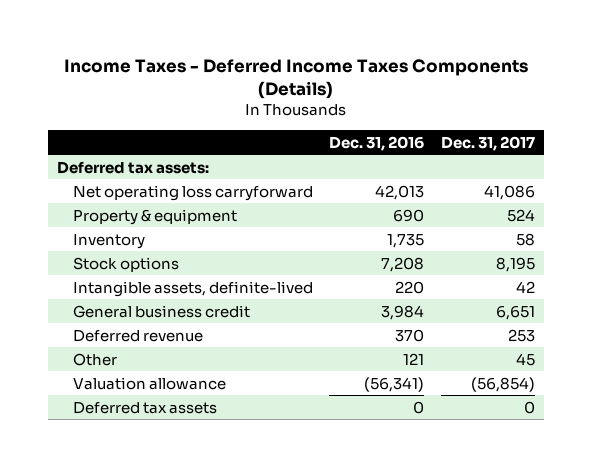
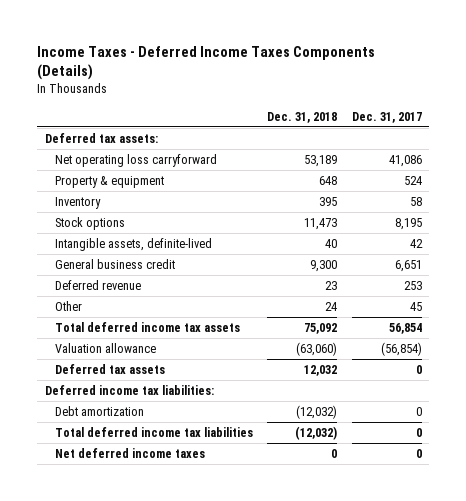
[329,135,425,151] Dec. 31, 2016 -> none
none -> [267,111,338,123] Dec. 31, 2018
none -> [54,322,240,333] Total deferred income tax assets
none -> [44,385,214,396] Deferred income tax liabilities:
none -> [54,406,144,417] Debt amortization
none -> [54,427,253,438] Total deferred income tax liabilities
none -> [54,448,205,459] Net deferred income taxes

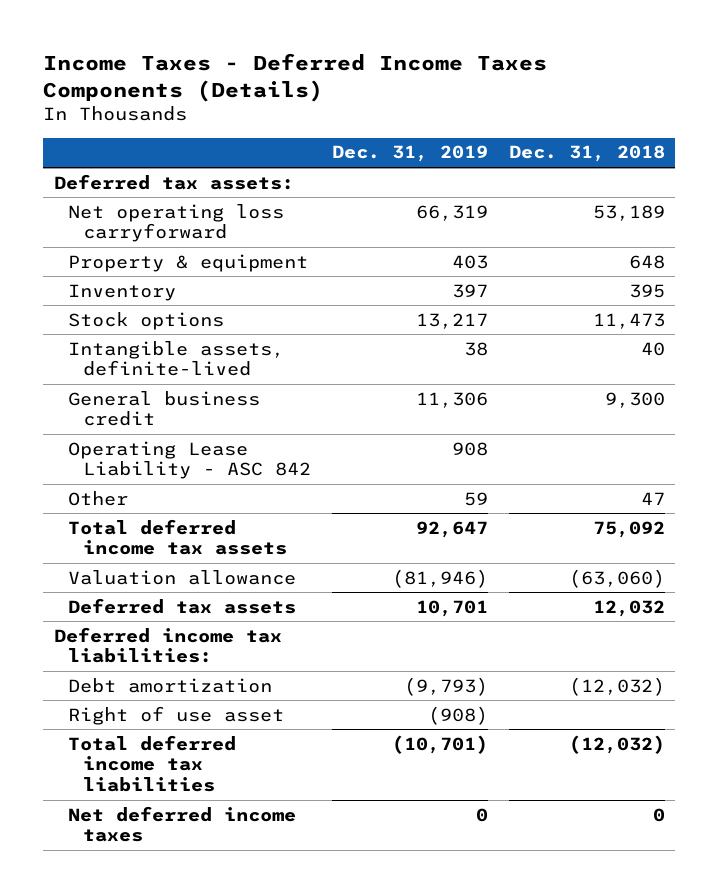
[351,111,422,123] Dec. 31, 2017 -> none
none -> [331,145,488,163] Dec. 31, 2019
[54,280,141,291] Deferred revenue -> none
none -> [68,440,311,480] Operating Lease Liability - ASC 842
[325,302,338,312] 24 -> [640,491,665,505] 47
none -> [68,705,285,725] Right of use asset

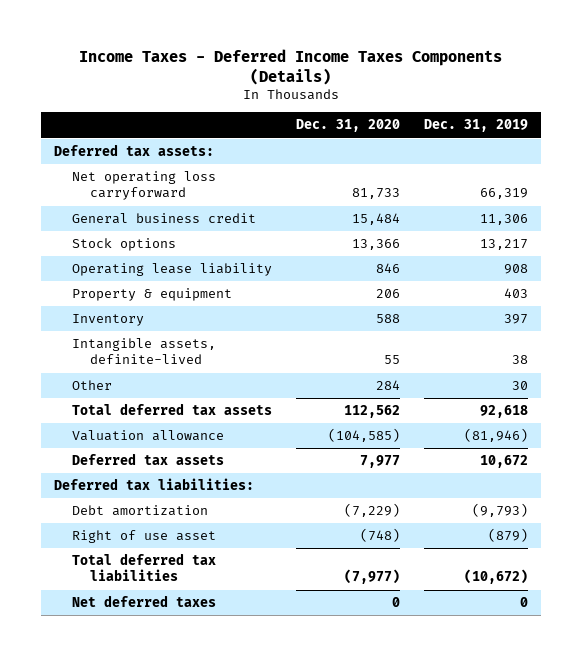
[508,145,665,163] Dec. 31, 2018 -> none
none -> [296,119,401,133] Dec. 31, 2020
[68,390,261,427] General business credit -> [71,213,256,225] General business credit
[68,311,225,330] Stock options -> [71,238,176,252] Stock options
none -> [71,263,272,277] Operating lease liability
[68,440,311,480] Operating Lease Liability - ASC 842 -> none
[463,491,488,506] 59 -> [512,381,529,391] 30
[68,518,287,556] Total deferred income tax assets -> [71,403,272,416] Total deferred tax assets
[415,520,488,538] 92,647 -> [480,405,529,419] 92,618
[415,599,488,617] 10,701 -> [480,455,529,469] 10,672
[53,626,282,664] Deferred income tax liabilities: -> [53,478,254,491] Deferred tax liabilities:
[427,705,488,725] (908) -> [488,528,529,543] (879)
[68,734,237,793] Total deferred income tax liabilities -> [71,553,216,582] Total deferred tax liabilities
[391,734,488,754] (10,701) -> [464,569,529,585] (10,672)
[68,805,297,843] Net deferred income taxes -> [71,595,216,608] Net deferred taxes

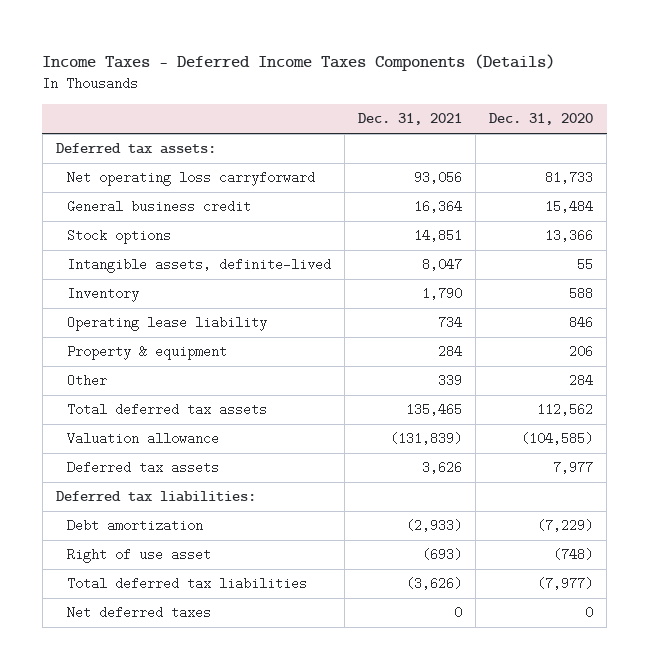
[424,119,529,133] Dec. 31, 2019 -> none
none -> [358,113,463,126] Dec. 31, 2021
[71,338,216,365] Intangible assets, definite-lived -> [67,258,332,274] Intangible assets, definite-lived
[71,314,144,327] Inventory -> [67,287,140,303] Inventory

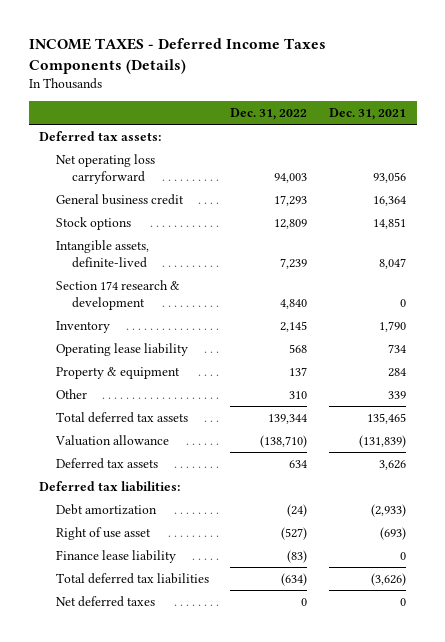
[42,53,556,71] Income Taxes - Deferred Income Taxes Components (Details) -> [28,38,326,74] INCOME TAXES - Deferred Income Taxes Components (Details)
[489,113,594,126] Dec. 31, 2020 -> none
none -> [230,107,308,120] Dec. 31, 2022
none -> [55,279,180,310] Section 174 research & development
none -> [55,549,176,563] Finance lease liability

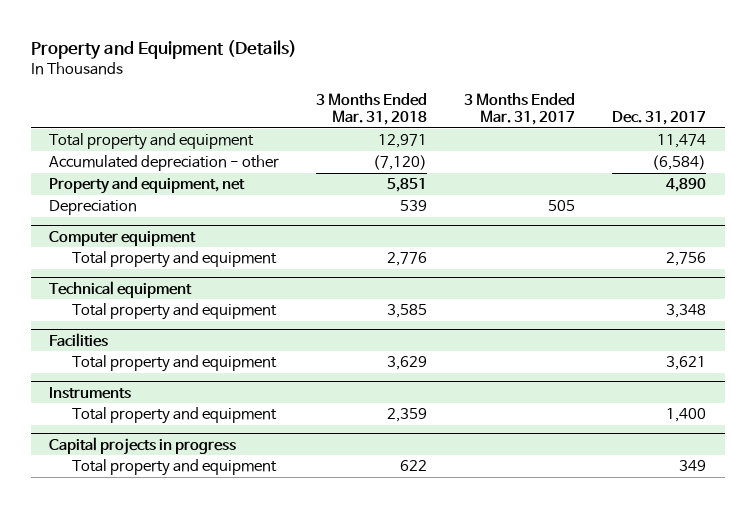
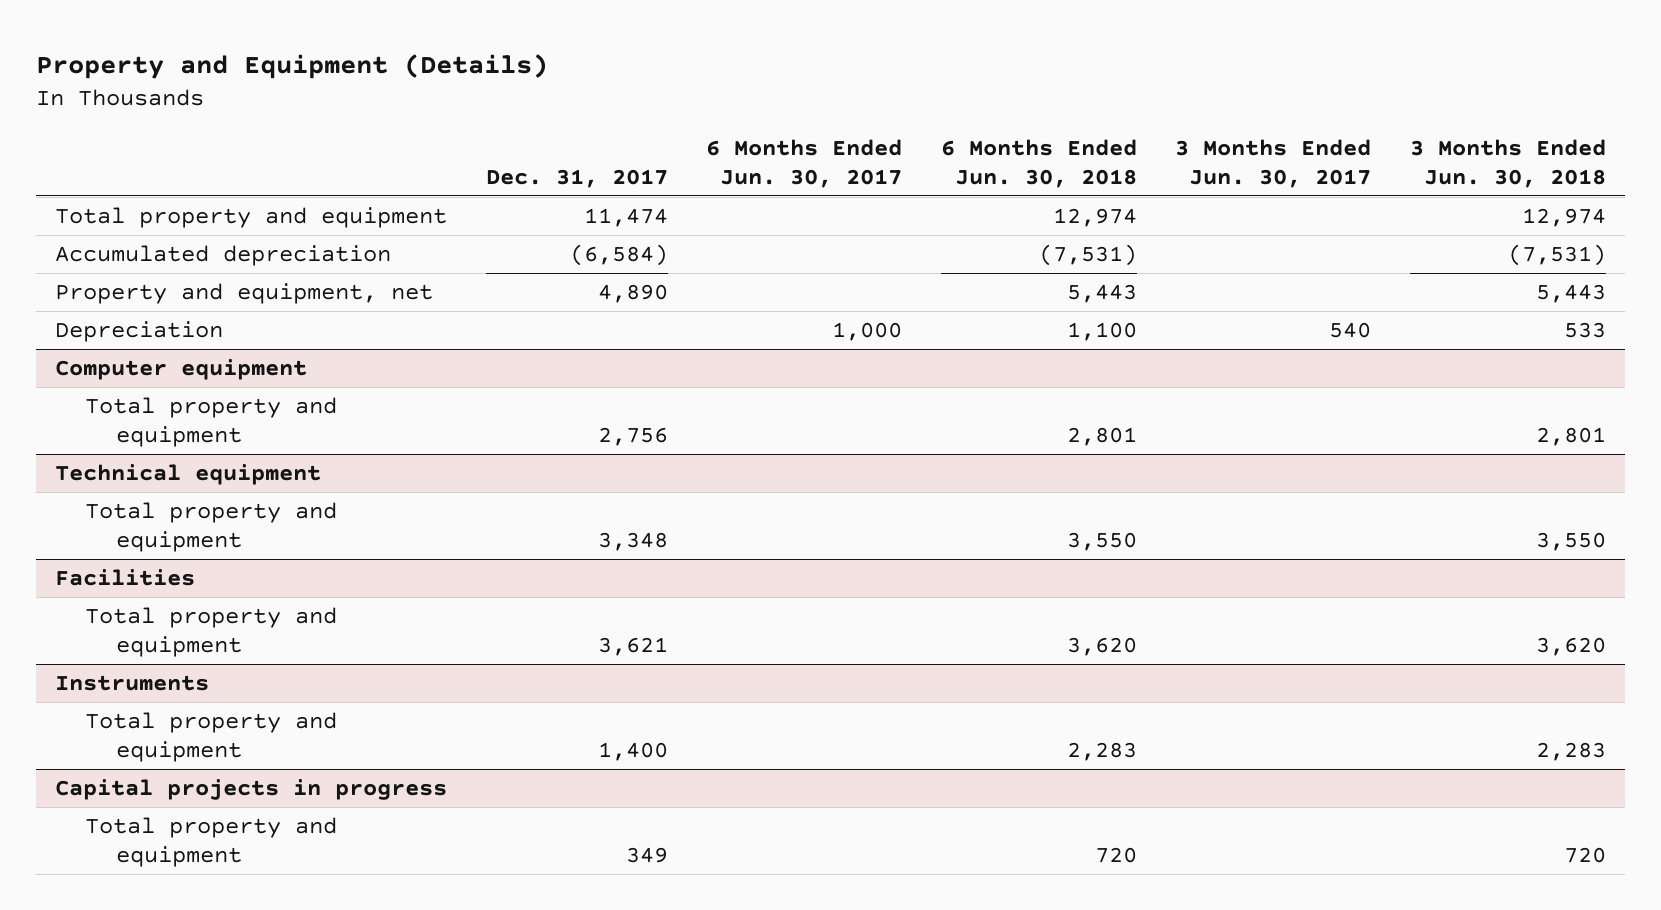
[316,92,428,126] 3 Months Ended Mar. 31, 2018 -> none
[464,92,576,126] 3 Months Ended Mar. 31, 2017 -> none
none -> [706,138,903,188] 6 Months Ended Jun. 30, 2017
none -> [940,138,1137,188] 6 Months Ended Jun. 30, 2018
none -> [1175,138,1372,188] 3 Months Ended Jun. 30, 2017
none -> [1409,138,1606,188] 3 Months Ended Jun. 30, 2018
[49,155,280,172] Accumulated depreciation - other -> [55,245,392,267] Accumulated depreciation

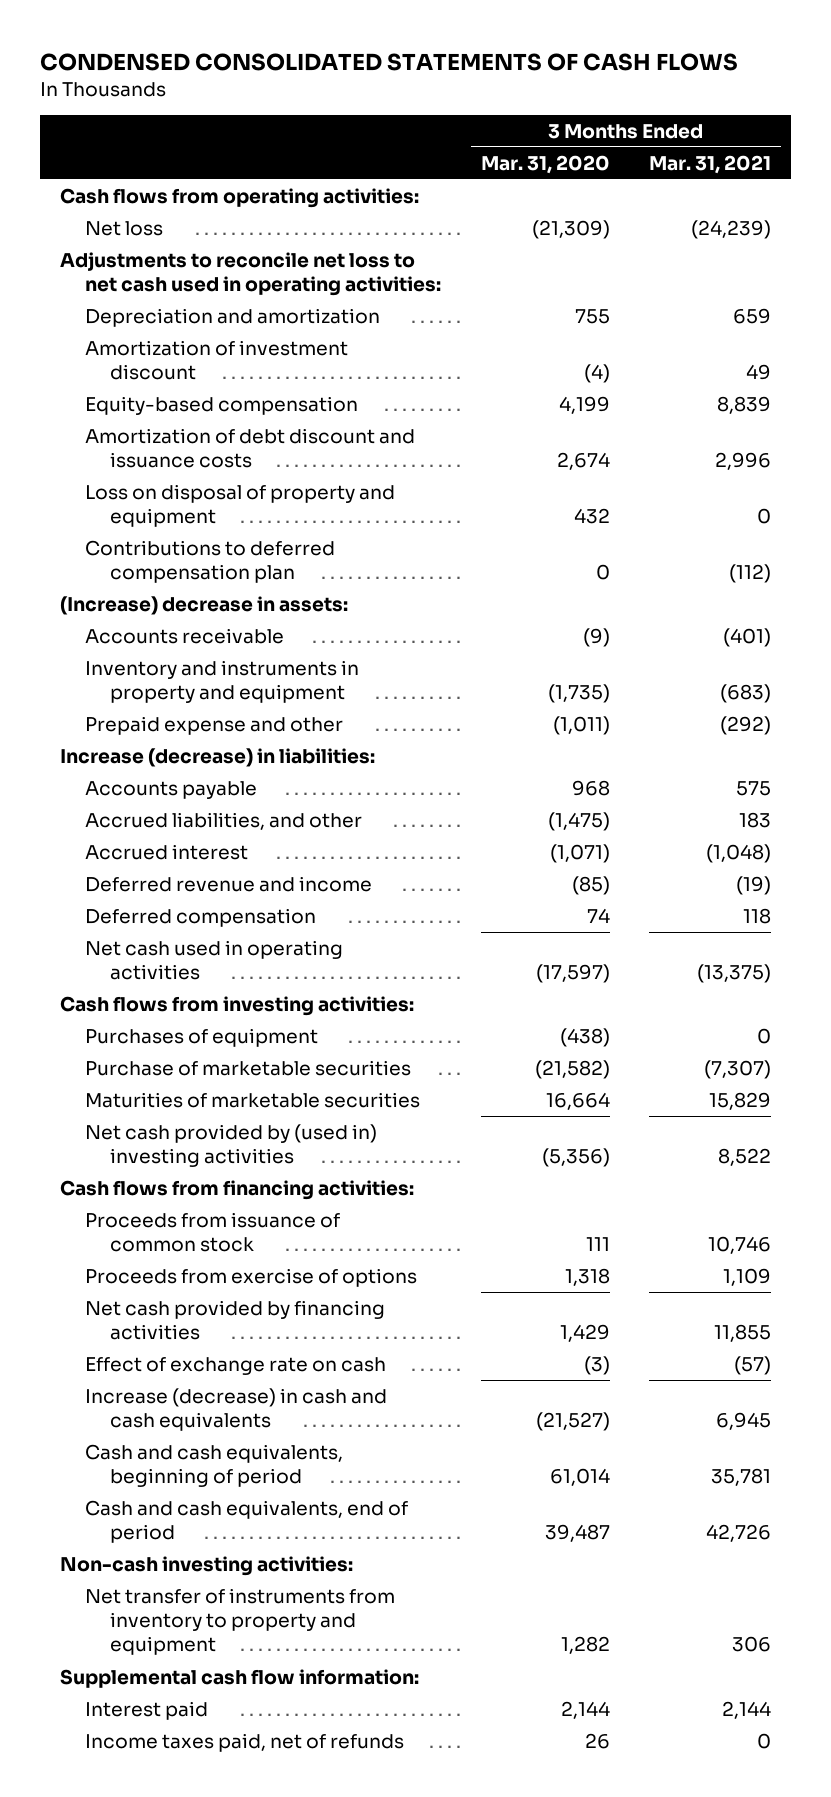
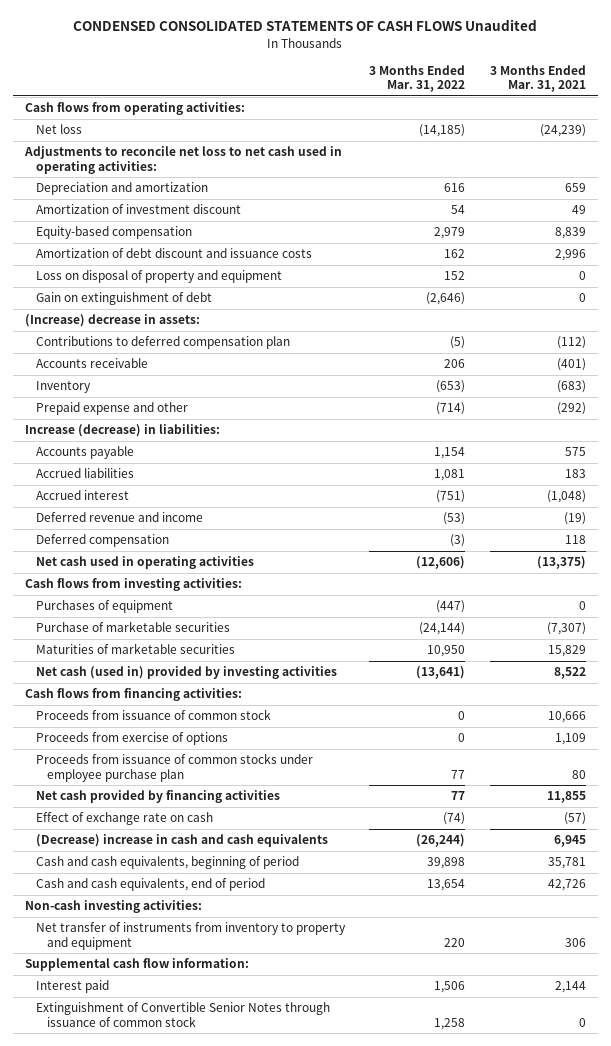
[40,52,739,71] CONDENSED CONSOLIDATED STATEMENTS OF CASH FLOWS -> [73,19,538,32] CONDENSED CONSOLIDATED STATEMENTS OF CASH FLOWS Unaudited
[480,154,610,174] Mar. 31, 2020 -> none
none -> [369,64,466,93] 3 Months Ended Mar. 31, 2022
none -> [35,292,212,306] Gain on extinguishment of debt
[84,539,335,584] Contributions to deferred compensation plan -> [35,336,290,350] Contributions to deferred compensation plan
[84,659,359,704] Inventory and instruments in property and equipment -> [35,381,91,394] Inventory
[84,811,362,830] Accrued liabilities, and other -> [35,468,134,479] Accrued liabilities
[84,1123,377,1168] Net cash provided by (used in) investing activities -> [35,666,337,680] Net cash (used in) provided by investing activities
[708,1236,772,1255] 10,746 -> [547,711,586,724] 10,666
none -> [35,753,313,782] Proceeds from issuance of common stocks under employee purchase plan
[84,1387,387,1432] Increase (decrease) in cash and cash equivalents -> [35,834,328,848] (Decrease) increase in cash and cash equivalents
[84,1732,404,1752] Income taxes paid, net of refunds -> none
none -> [35,1002,330,1027] Extinguishment of Convertible Senior Notes through issuance of common stock

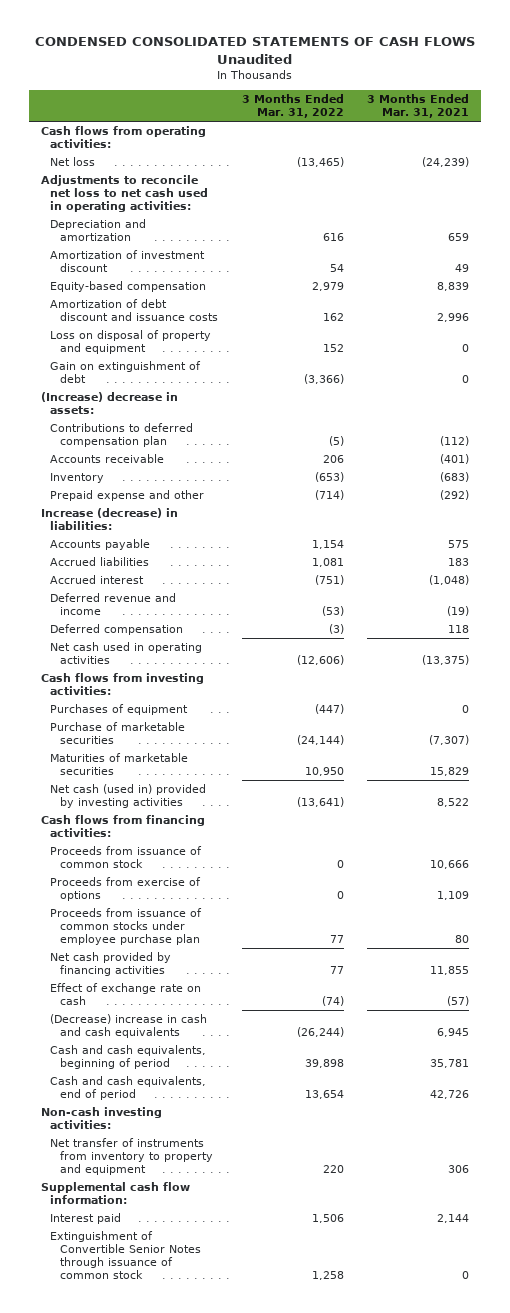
[419,124,466,138] (14,185) -> [296,157,344,168] (13,465)
[426,292,466,306] (2,646) -> [303,374,344,385] (3,366)

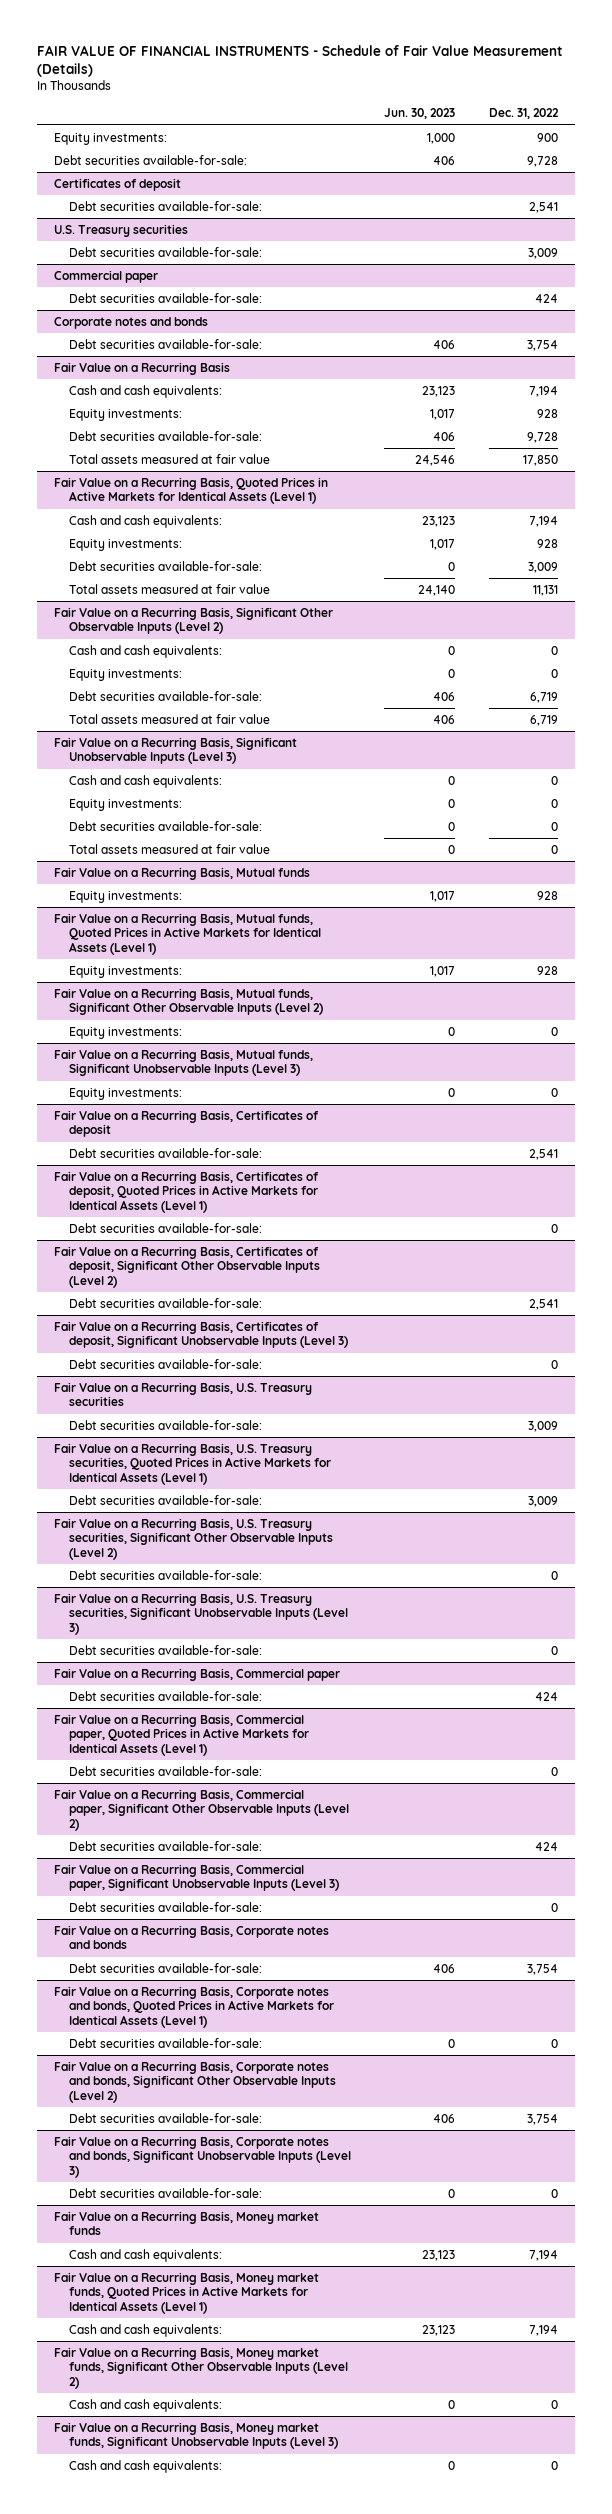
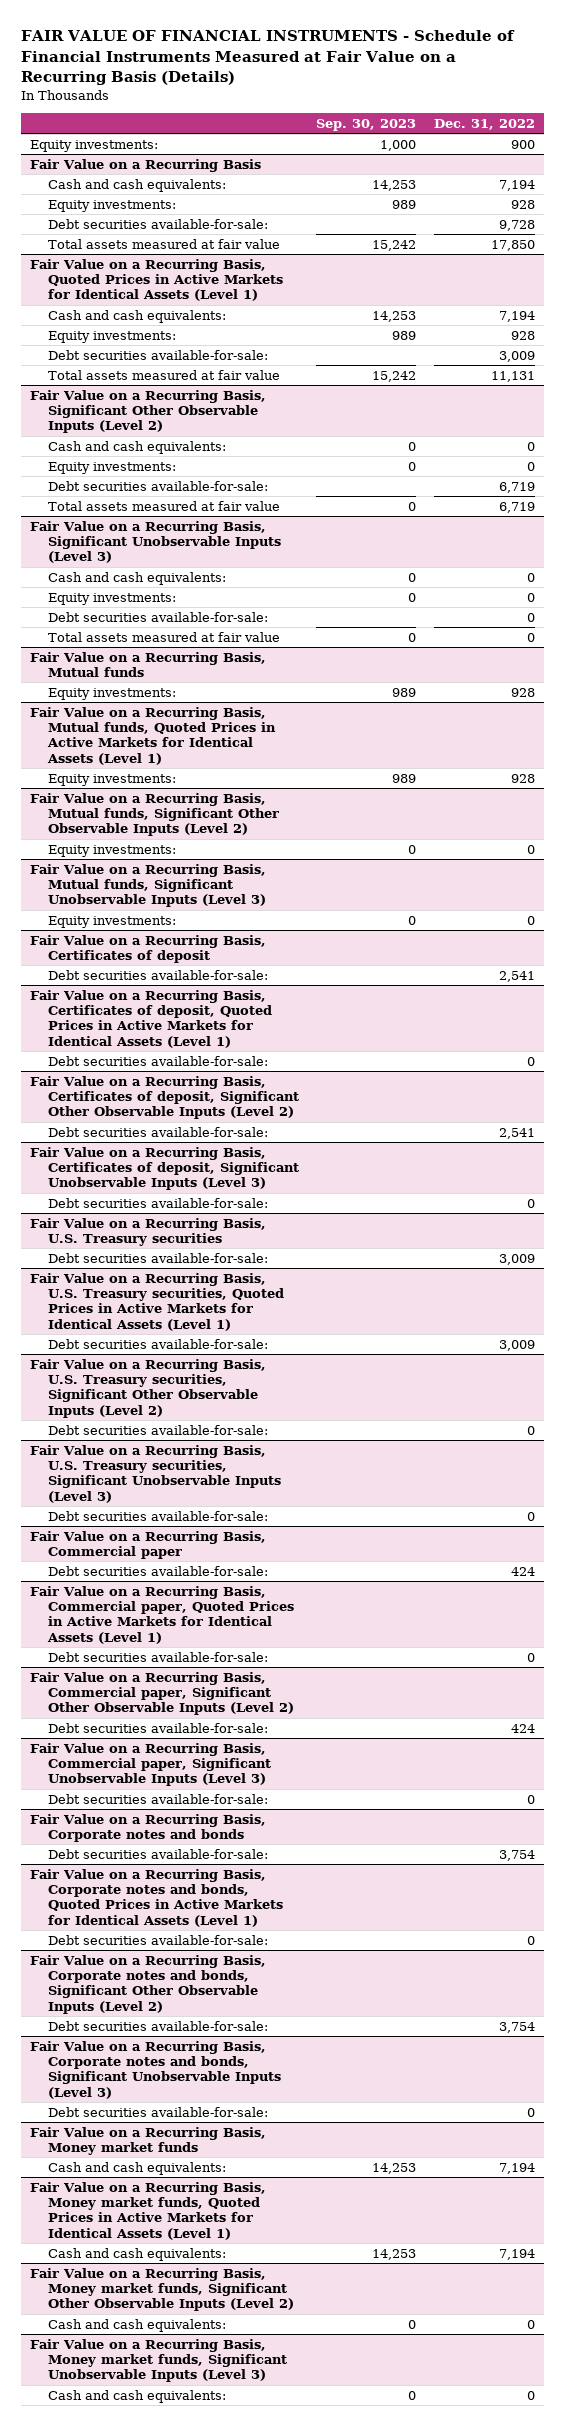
[37,44,564,77] FAIR VALUE OF FINANCIAL INSTRUMENTS - Schedule of Fair Value Measurement (Details) -> [20,30,515,86] FAIR VALUE OF FINANCIAL INSTRUMENTS - Schedule of Financial Instruments Measured at Fair Value on a Recurring Basis (Details)
[384,108,456,120] Jun. 30, 2023 -> none
none -> [316,118,417,131] Sep. 30, 2023
[54,154,248,165] Debt securities available-for-sale: -> none
[54,177,182,191] Certificates of deposit -> none
[68,200,262,211] Debt securities available-for-sale: -> none
[54,223,189,237] U.S. Treasury securities -> none
[68,246,262,257] Debt securities available-for-sale: -> none
[54,269,159,283] Commercial paper -> none
[68,292,262,303] Debt securities available-for-sale: -> none
[54,316,209,329] Corporate notes and bonds -> none
[68,338,262,349] Debt securities available-for-sale: -> none

